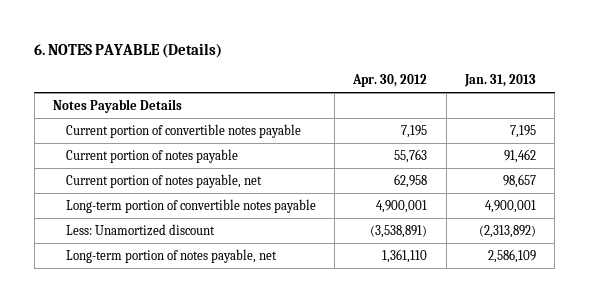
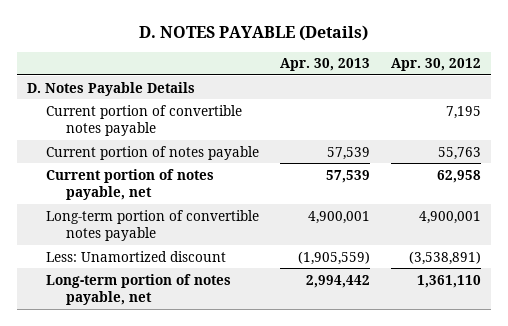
[34,42,223,58] 6. NOTES PAYABLE (Details) -> [139,24,369,41] D. NOTES PAYABLE (Details)
[464,74,537,88] Jan. 31, 2013 -> none
none -> [280,58,371,72] Apr. 30, 2013
[53,98,183,113] Notes Payable Details -> [27,81,196,96] D. Notes Payable Details

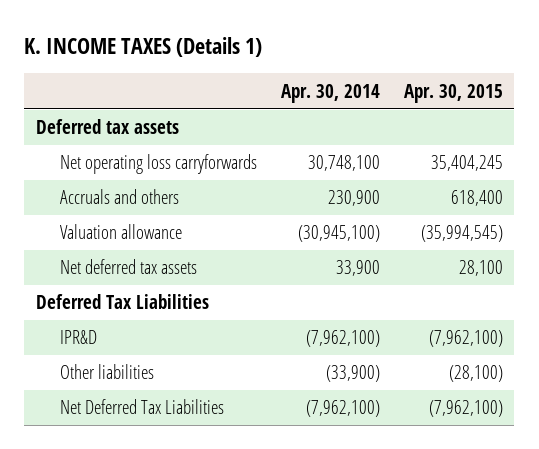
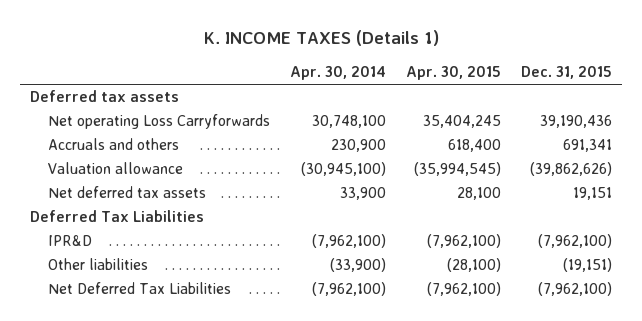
none -> [520,66,612,80] Dec. 31, 2015
[59,154,257,175] Net operating loss carryforwards -> [47,114,270,130] Net operating Loss Carryforwards

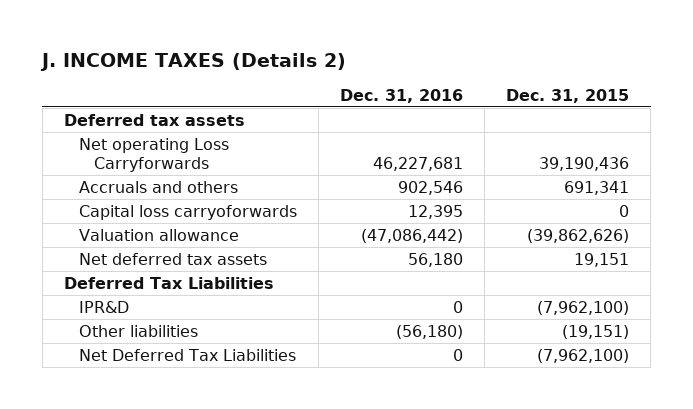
[203,30,439,47] K. INCOME TAXES (Details 1) -> [40,53,347,72] J. INCOME TAXES (Details 2)
[289,66,386,81] Apr. 30, 2014 -> none
[405,66,501,81] Apr. 30, 2015 -> none
none -> [340,88,464,103] Dec. 31, 2016
none -> [79,204,298,220] Capital loss carryoforwards

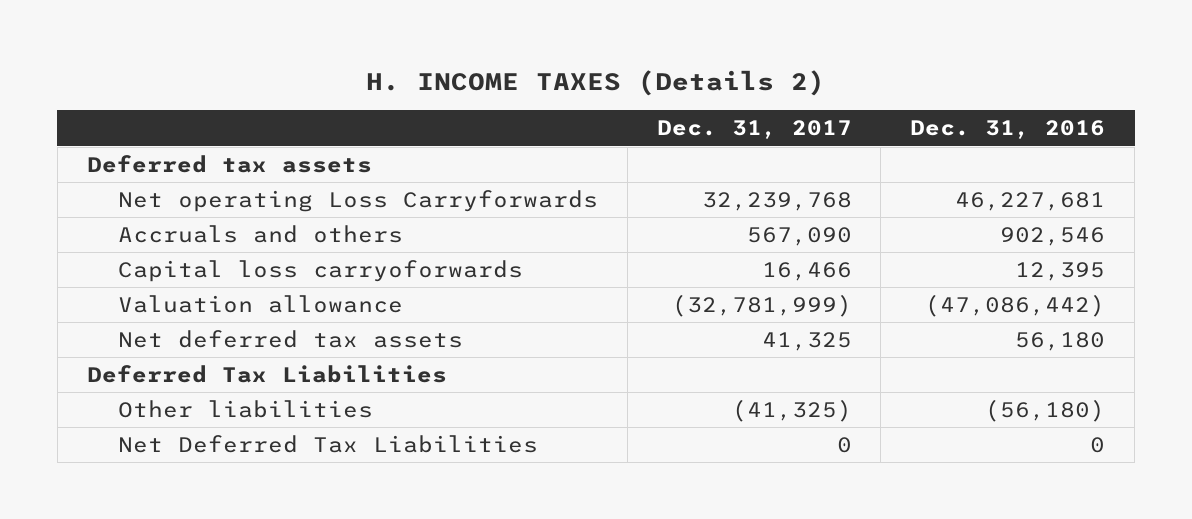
[40,53,347,72] J. INCOME TAXES (Details 2) -> [365,69,825,96] H. INCOME TAXES (Details 2)
[506,88,630,103] Dec. 31, 2015 -> none
none -> [656,120,852,140] Dec. 31, 2017
[79,300,130,313] IPR&D -> none

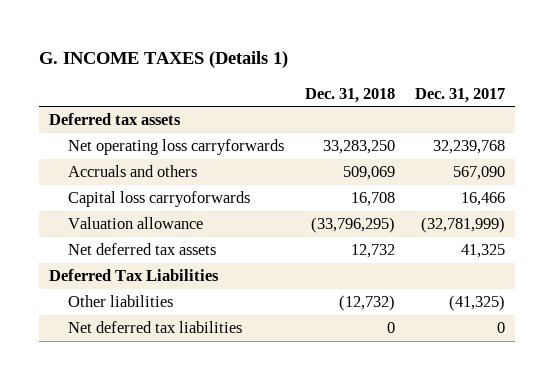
[365,69,825,96] H. INCOME TAXES (Details 2) -> [38,51,288,69] G. INCOME TAXES (Details 1)
[910,120,1106,140] Dec. 31, 2016 -> none
none -> [304,87,395,103] Dec. 31, 2018
[118,190,599,213] Net operating Loss Carryforwards -> [68,139,285,156] Net operating loss carryforwards
[118,435,539,454] Net Deferred Tax Liabilities -> [68,321,243,334] Net deferred tax liabilities

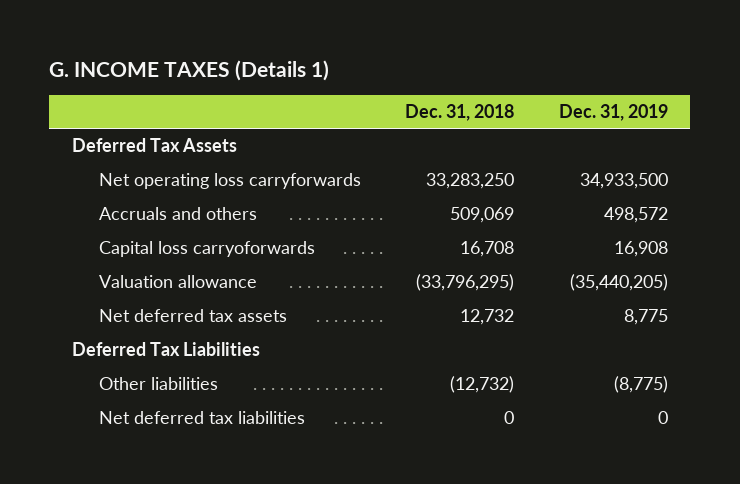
[415,87,506,103] Dec. 31, 2017 -> none
none -> [559,103,669,121] Dec. 31, 2019
[49,113,182,126] Deferred tax assets -> [71,138,237,153] Deferred Tax Assets

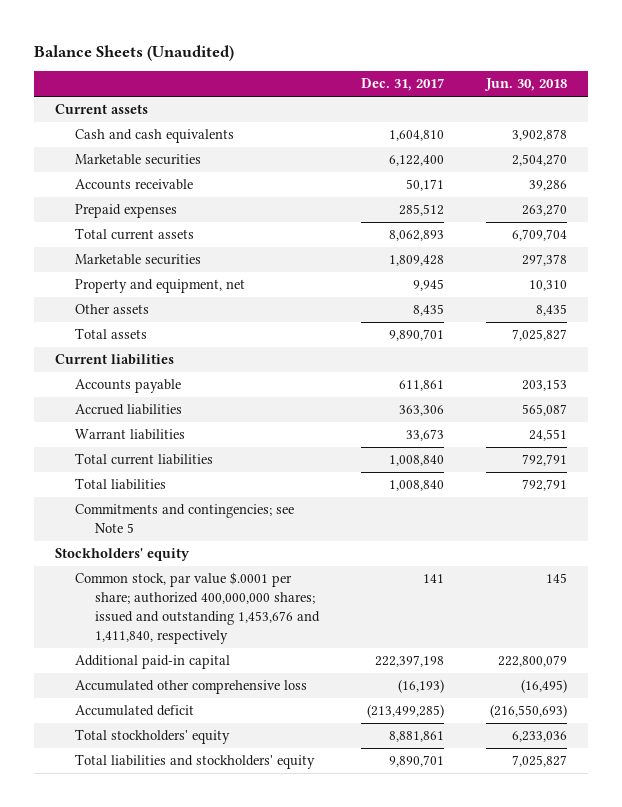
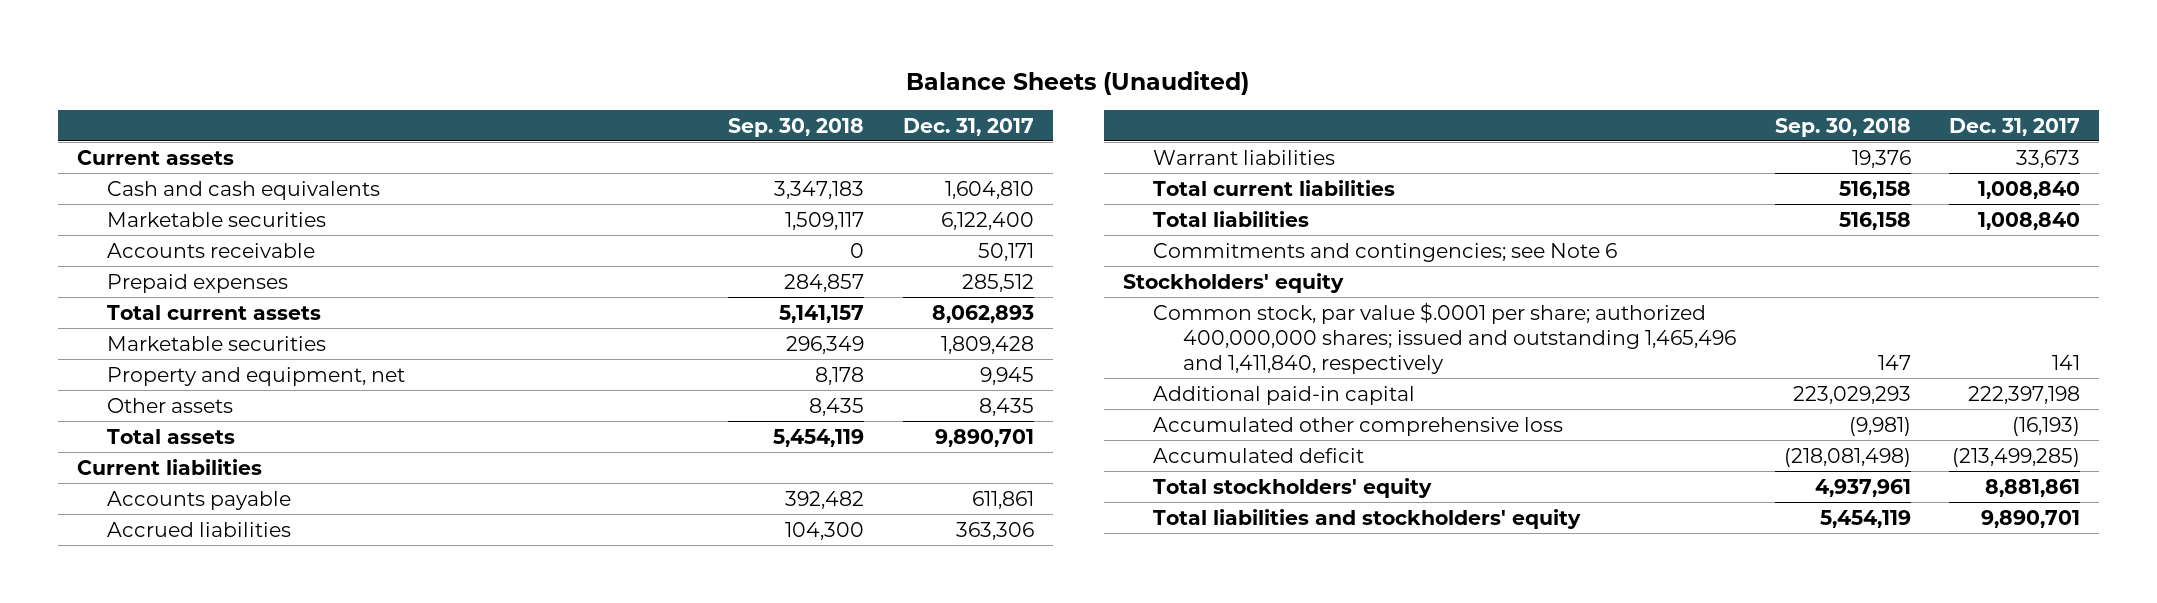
[484,78,568,92] Jun. 30, 2018 -> none
none -> [728,117,865,137] Sep. 30, 2018
[75,504,295,534] Commitments and contingencies; see Note 5 -> [1153,242,1618,262] Commitments and contingencies; see Note 6
[75,572,321,645] Common stock, par value $.0001 per share; authorized 400,000,000 shares; issued and outstanding 1,453,676 and 1,411,840, respectively -> [1153,301,1737,375] Common stock, par value $.0001 per share; authorized 400,000,000 shares; issued and outstanding 1,465,496 and 1,411,840, respectively

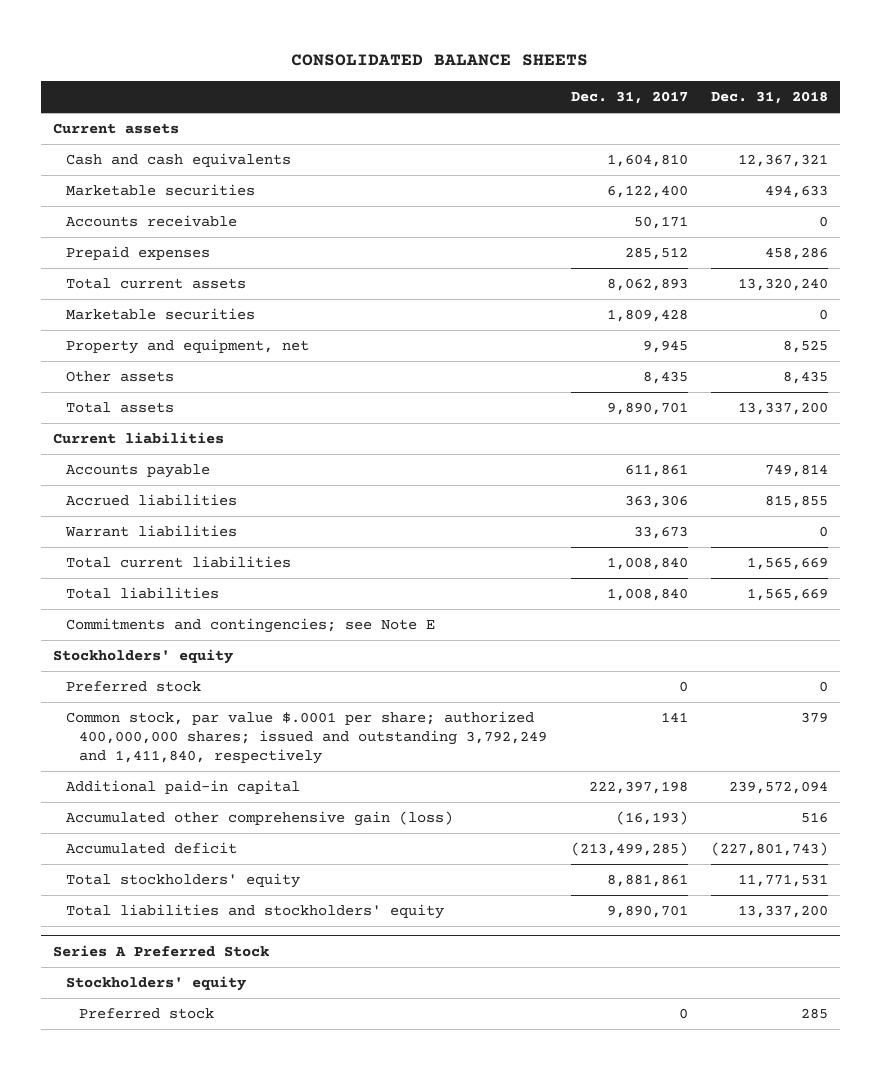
[906,70,1250,95] Balance Sheets (Unaudited) -> [291,54,589,67] CONSOLIDATED BALANCE SHEETS
[728,117,865,137] Sep. 30, 2018 -> none
none -> [711,91,829,105] Dec. 31, 2018
[1153,242,1618,262] Commitments and contingencies; see Note 6 -> [65,618,435,634] Commitments and contingencies; see Note E
none -> [65,681,201,693] Preferred stock
[1153,301,1737,375] Common stock, par value $.0001 per share; authorized 400,000,000 shares; issued and outstanding 1,465,496 and 1,411,840, respectively -> [65,711,548,765] Common stock, par value $.0001 per share; authorized 400,000,000 shares; issued and outstanding 3,792,249 and 1,411,840, respectively
[1153,416,1564,436] Accumulated other comprehensive loss -> [65,811,453,827] Accumulated other comprehensive gain (loss)
none -> [52,944,269,957] Series A Preferred Stock
none -> [65,976,246,992] Stockholders' equity
none -> [79,1008,215,1020] Preferred stock

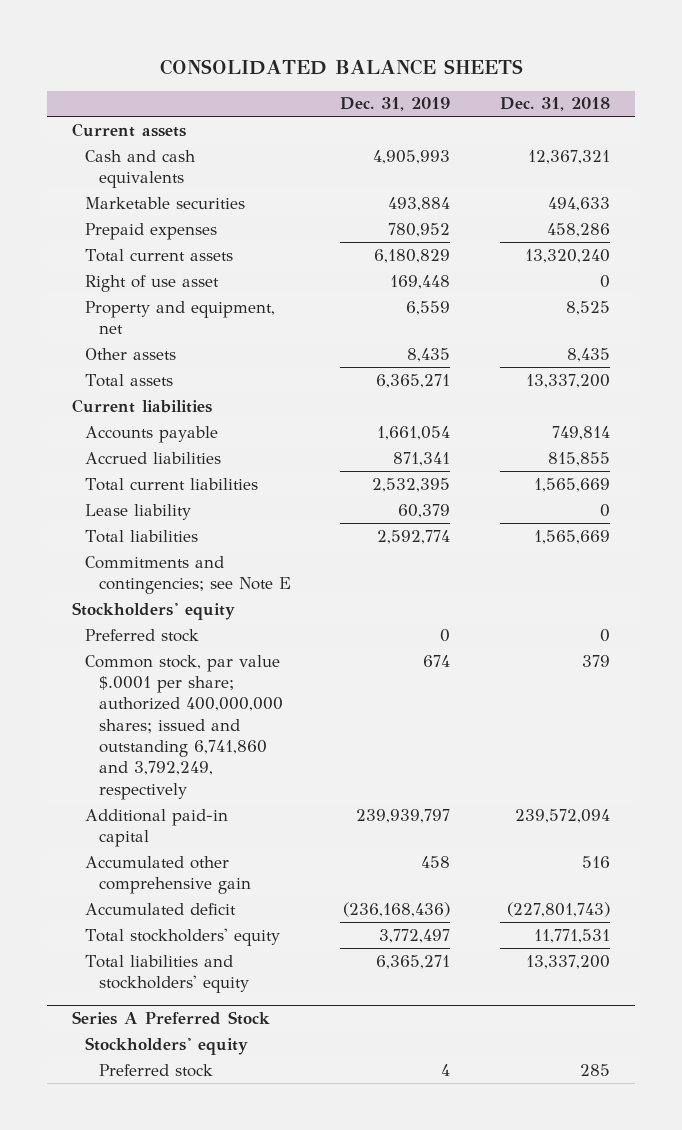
[570,91,688,105] Dec. 31, 2017 -> none
none -> [340,97,451,112] Dec. 31, 2019
[65,215,237,228] Accounts receivable -> none
[65,308,255,321] Marketable securities -> none
none -> [85,274,220,292] Right of use asset
[64,525,237,538] Warrant liabilities -> none
none -> [85,503,192,520] Lease liability
[65,711,548,765] Common stock, par value $.0001 per share; authorized 400,000,000 shares; issued and outstanding 3,792,249 and 1,411,840, respectively -> [85,654,283,800] Common stock, par value $.0001 per share; authorized 400,000,000 shares; issued and outstanding 6,741,860 and 3,792,249, respectively
[65,811,453,827] Accumulated other comprehensive gain (loss) -> [85,855,251,894] Accumulated other comprehensive gain

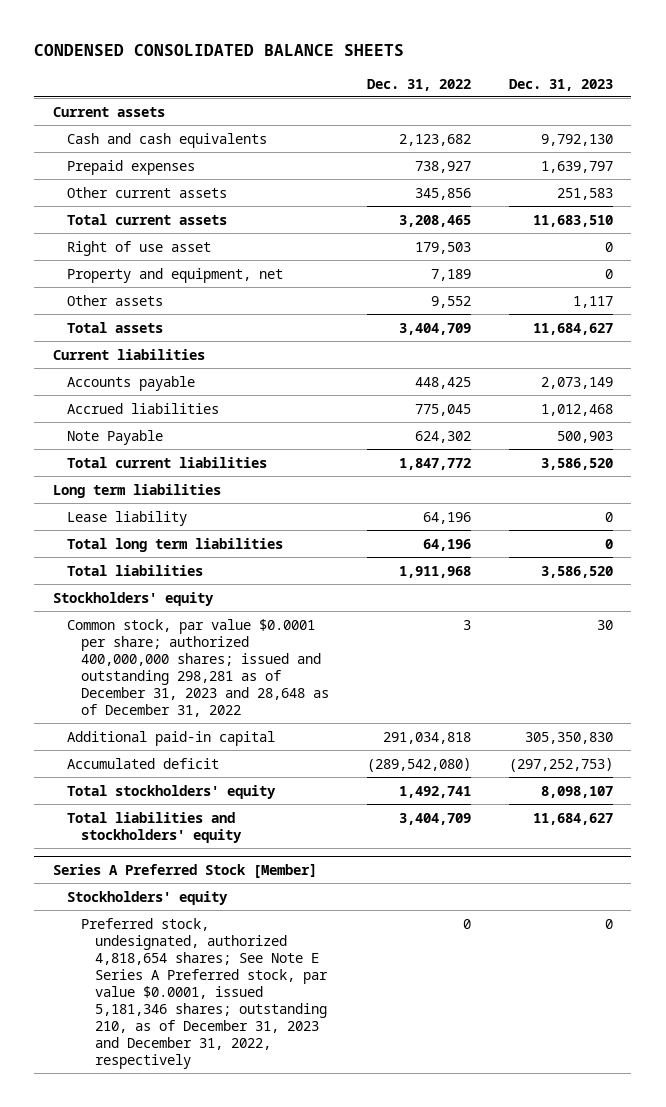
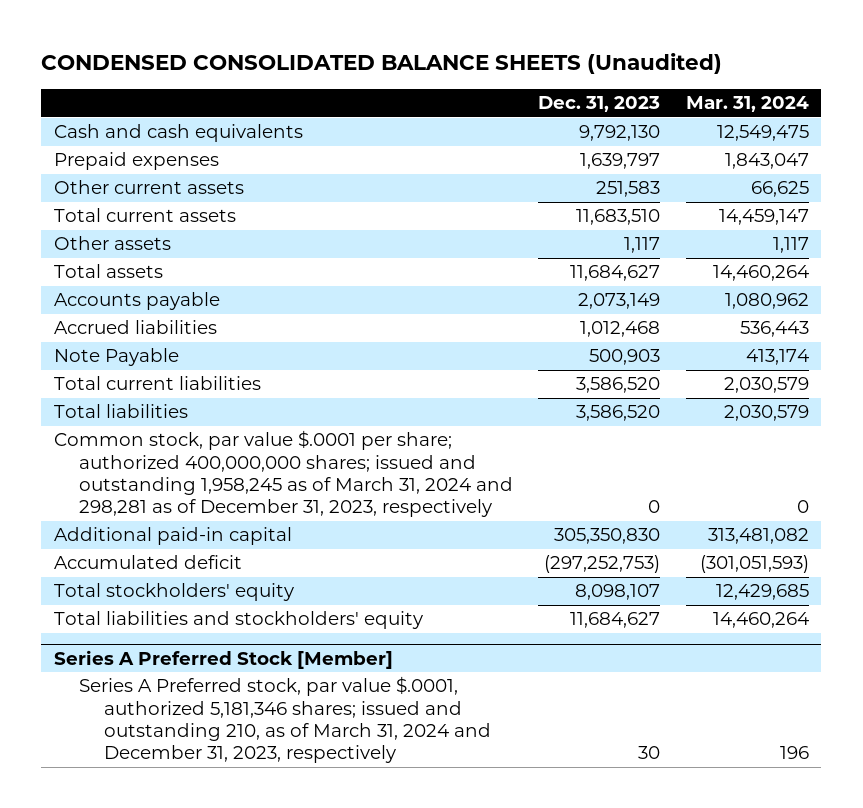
[34,44,405,57] CONDENSED CONSOLIDATED BALANCE SHEETS -> [41,53,723,75] CONDENSED CONSOLIDATED BALANCE SHEETS (Unaudited)
[366,78,471,91] Dec. 31, 2022 -> none
none -> [685,96,809,113] Mar. 31, 2024
[53,106,166,117] Current assets -> none
[67,240,212,256] Right of use asset -> none
[67,267,284,283] Property and equipment, net -> none
[53,348,206,360] Current liabilities -> none
[53,483,222,498] Long term liabilities -> none
[67,510,188,526] Lease liability -> none
[67,537,284,552] Total long term liabilities -> none
[53,591,215,606] Stockholders' equity -> none
[67,618,329,717] Common stock, par value $0.0001 per share; authorized 400,000,000 shares; issued and outstanding 298,281 as of December 31, 2023 and 28,648 as of December 31, 2022 -> [53,430,514,518] Common stock, par value $.0001 per share; authorized 400,000,000 shares; issued and outstanding 1,958,245 as of March 31, 2024 and 298,281 as of December 31, 2023, respectively
[596,619,613,630] 30 -> [648,500,661,514] 0
[67,890,229,905] Stockholders' equity -> none
[80,917,328,1069] Preferred stock, undesignated, authorized 4,818,654 shares; See Note E Series A Preferred stock, par value $0.0001, issued 5,181,346 shares; outstanding 210, as of December 31, 2023 and December 31, 2022, respectively -> [79,676,492,764] Series A Preferred stock, par value $.0001, authorized 5,181,346 shares; issued and outstanding 210, as of March 31, 2024 and December 31, 2023, respectively
[604,918,613,929] 0 -> [638,746,661,760] 30

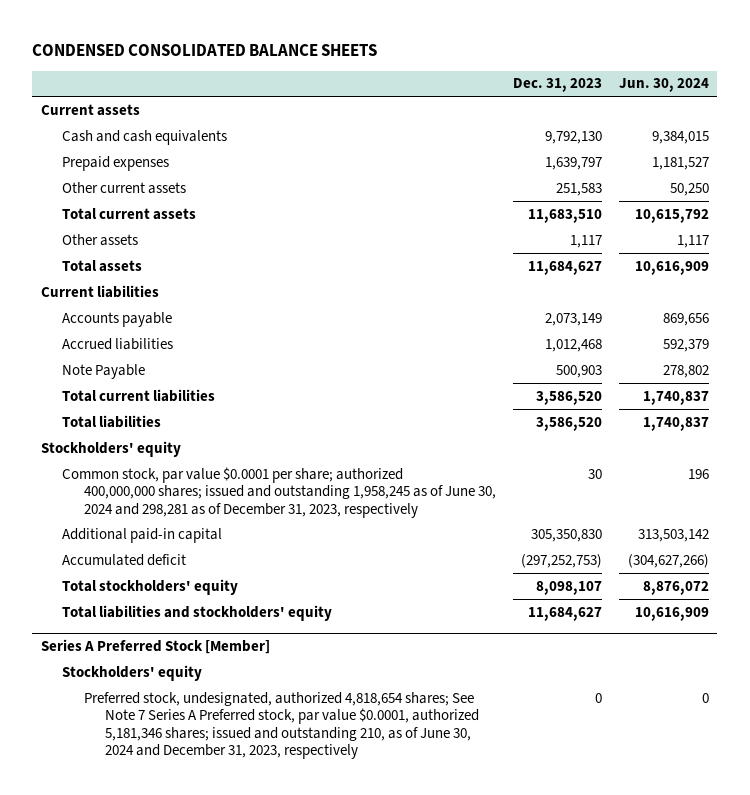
[41,53,723,75] CONDENSED CONSOLIDATED BALANCE SHEETS (Unaudited) -> [32,43,378,56] CONDENSED CONSOLIDATED BALANCE SHEETS
[685,96,809,113] Mar. 31, 2024 -> none
none -> [618,78,709,93] Jun. 30, 2024
none -> [40,103,140,116] Current assets
none -> [40,284,159,298] Current liabilities
none -> [40,440,181,457] Stockholders' equity
[53,430,514,518] Common stock, par value $.0001 per share; authorized 400,000,000 shares; issued and outstanding 1,958,245 as of March 31, 2024 and 298,281 as of December 31, 2023, respectively -> [62,466,496,518] Common stock, par value $0.0001 per share; authorized 400,000,000 shares; issued and outstanding 1,958,245 as of June 30, 2024 and 298,281 as of December 31, 2023, respectively
[648,500,661,514] 0 -> [587,468,602,479] 30
none -> [62,664,203,681] Stockholders' equity
[79,676,492,764] Series A Preferred stock, par value $.0001, authorized 5,181,346 shares; issued and outstanding 210, as of March 31, 2024 and December 31, 2023, respectively -> [83,691,479,760] Preferred stock, undesignated, authorized 4,818,654 shares; See Note 7 Series A Preferred stock, par value $0.0001, authorized 5,181,346 shares; issued and outstanding 210, as of June 30, 2024 and December 31, 2023, respectively
[638,746,661,760] 30 -> [594,692,602,703] 0

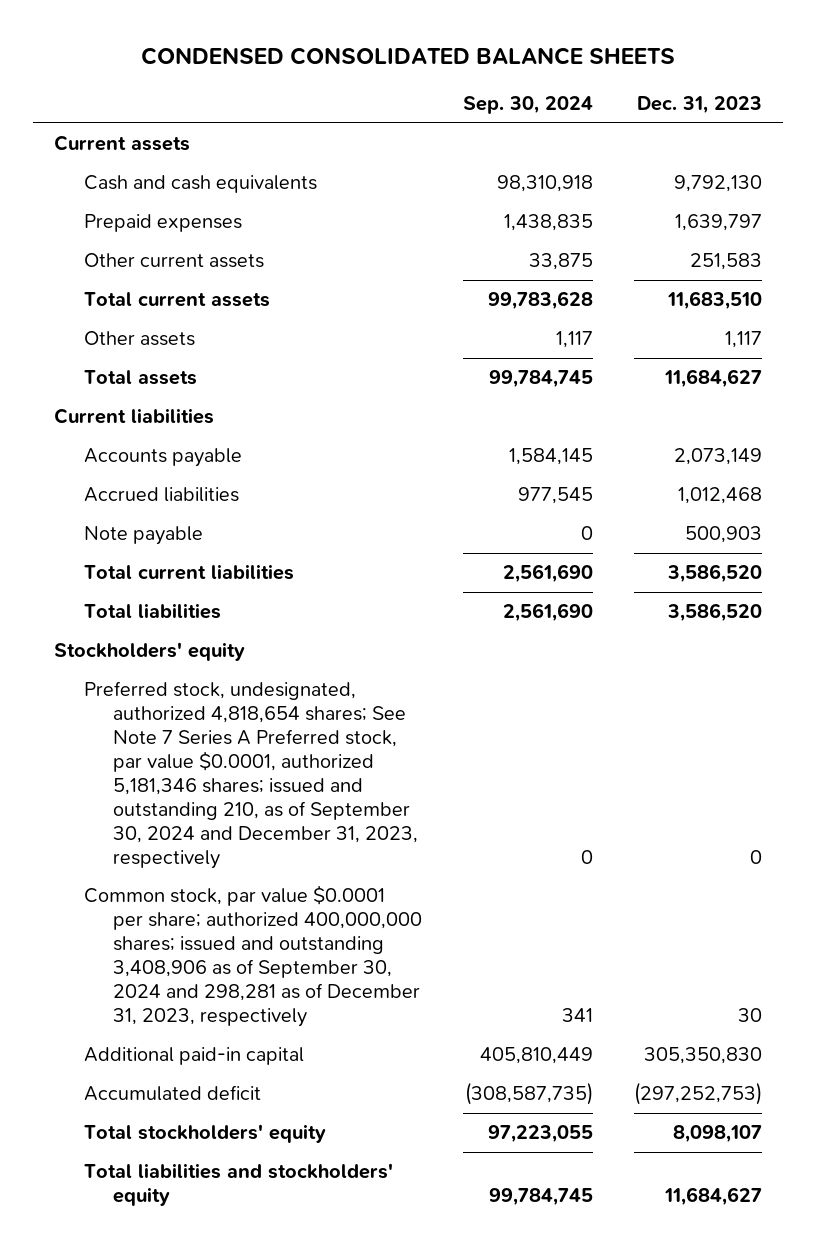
[618,78,709,93] Jun. 30, 2024 -> none
none -> [463,96,594,115] Sep. 30, 2024
[62,363,146,379] Note Payable -> [83,526,203,546] Note payable
none -> [83,681,419,869] Preferred stock, undesignated, authorized 4,818,654 shares; See Note 7 Series A Preferred stock, par value $0.0001, authorized 5,181,346 shares; issued and outstanding 210, as of September 30, 2024 and December 31, 2023, respectively
[62,466,496,518] Common stock, par value $0.0001 per share; authorized 400,000,000 shares; issued and outstanding 1,958,245 as of June 30, 2024 and 298,281 as of December 31, 2023, respectively -> [83,885,423,1027] Common stock, par value $0.0001 per share; authorized 400,000,000 shares; issued and outstanding 3,408,906 as of September 30, 2024 and 298,281 as of December 31, 2023, respectively
[40,639,270,655] Series A Preferred Stock [Member] -> none
[62,664,203,681] Stockholders' equity -> none
[83,691,479,760] Preferred stock, undesignated, authorized 4,818,654 shares; See Note 7 Series A Preferred stock, par value $0.0001, authorized 5,181,346 shares; issued and outstanding 210, as of June 30, 2024 and December 31, 2023, respectively -> none

